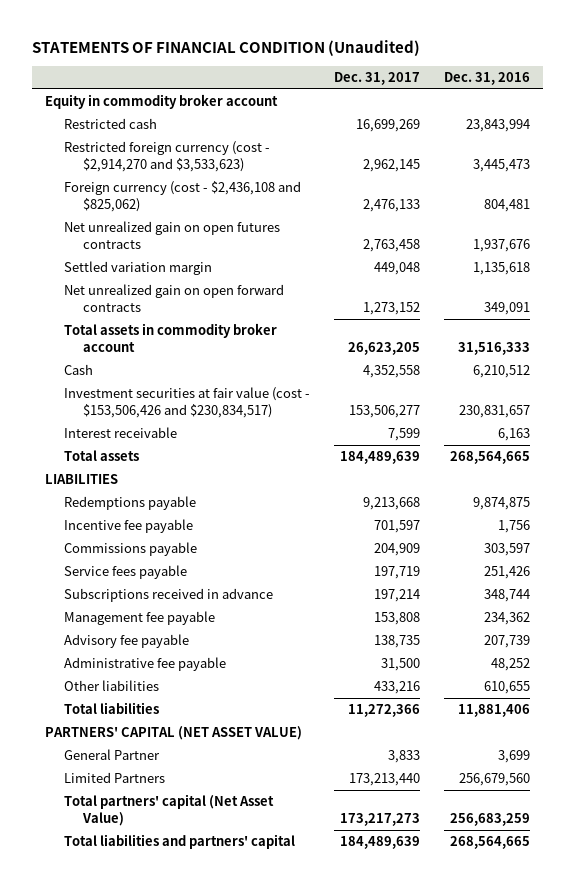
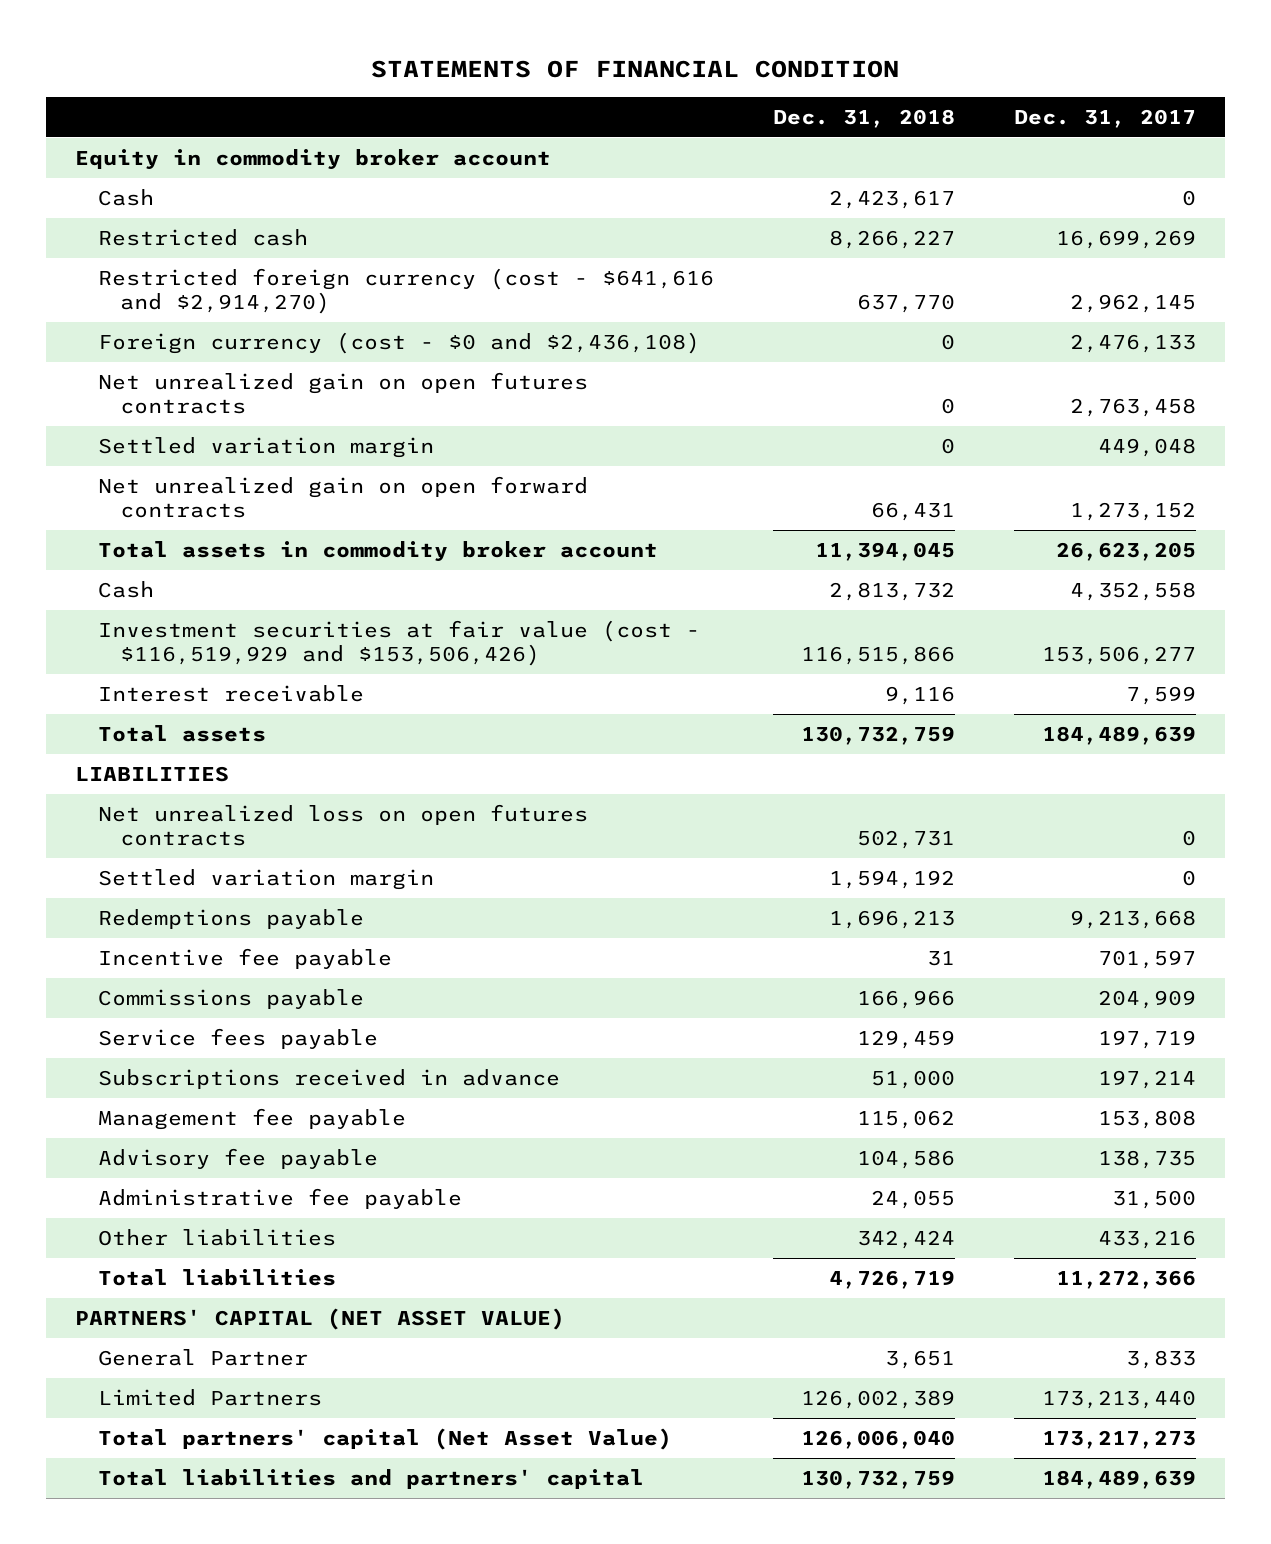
[32,39,421,56] STATEMENTS OF FINANCIAL CONDITION (Unaudited) -> [371,60,900,79] STATEMENTS OF FINANCIAL CONDITION
[444,72,531,86] Dec. 31, 2016 -> none
none -> [772,109,955,129] Dec. 31, 2018
none -> [97,188,154,206] Cash
[63,141,270,173] Restricted foreign currency (cost - $2,914,270 and $3,533,623) -> [97,267,714,314] Restricted foreign currency (cost - $641,616 and $2,914,270)
[63,181,301,213] Foreign currency (cost - $2,436,108 and $825,062) -> [97,331,700,354] Foreign currency (cost - $0 and $2,436,108)
[63,387,310,419] Investment securities at fair value (cost - $153,506,426 and $230,834,517) -> [97,619,700,666] Investment securities at fair value (cost - $116,519,929 and $153,506,426)
none -> [97,803,588,846] Net unrealized loss on open futures contracts
none -> [97,868,434,890] Settled variation margin

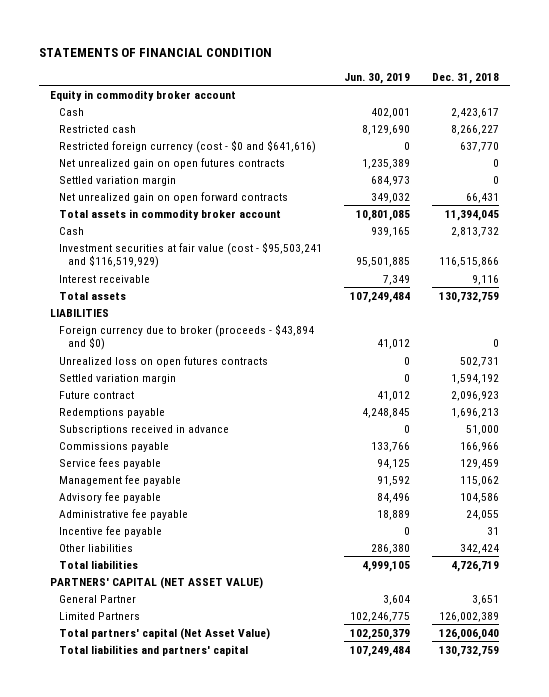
[1013,109,1196,129] Dec. 31, 2017 -> none
none -> [344,72,411,84] Jun. 30, 2019
[97,331,700,354] Foreign currency (cost - $0 and $2,436,108) -> none
[97,267,714,314] Restricted foreign currency (cost - $641,616 and $2,914,270) -> [59,139,317,153] Restricted foreign currency (cost - $0 and $641,616)
[97,619,700,666] Investment securities at fair value (cost - $116,519,929 and $153,506,426) -> [59,241,323,269] Investment securities at fair value (cost - $95,503,241 and $116,519,929)
none -> [59,323,315,351] Foreign currency due to broker (proceeds - $43,894 and $0)
[97,803,588,846] Net unrealized loss on open futures contracts -> [59,355,269,367] Unrealized loss on open futures contracts
none -> [59,390,135,399] Future contract
[97,1068,560,1089] Subscriptions received in advance -> [59,424,230,435] Subscriptions received in advance
[97,947,392,969] Incentive fee payable -> [59,525,163,537] Incentive fee payable

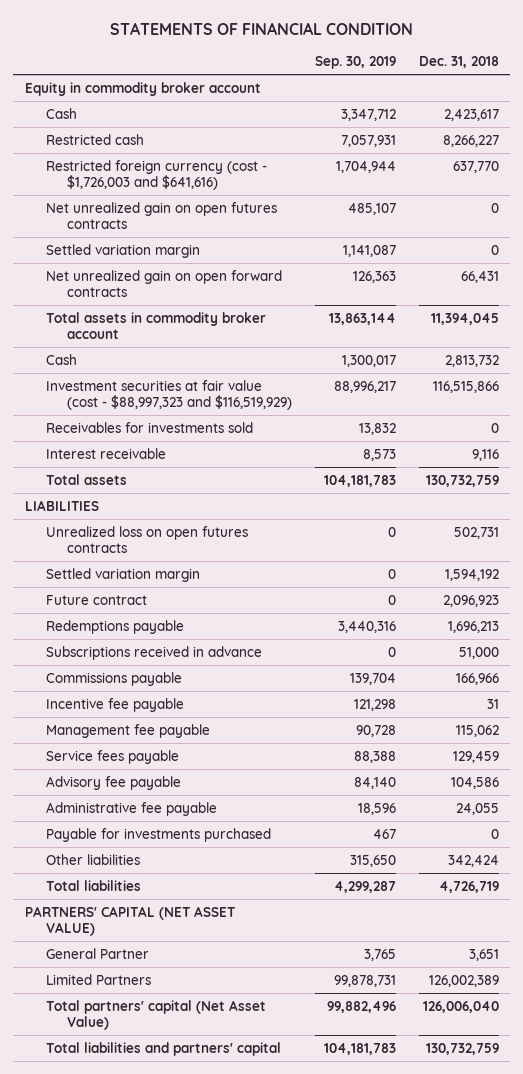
[344,72,411,84] Jun. 30, 2019 -> none
none -> [314,56,396,70] Sep. 30, 2019
[59,139,317,153] Restricted foreign currency (cost - $0 and $641,616) -> [45,159,267,190] Restricted foreign currency (cost - $1,726,003 and $641,616)
[59,241,323,269] Investment securities at fair value (cost - $95,503,241 and $116,519,929) -> [45,379,292,410] Investment securities at fair value (cost - $88,997,323 and $116,519,929)
none -> [45,421,253,433] Receivables for investments sold
[59,323,315,351] Foreign currency due to broker (proceeds - $43,894 and $0) -> none
[59,525,163,537] Incentive fee payable -> [45,697,184,712] Incentive fee payable
[59,457,162,469] Service fees payable -> [45,749,179,764] Service fees payable
none -> [45,827,271,842] Payable for investments purchased

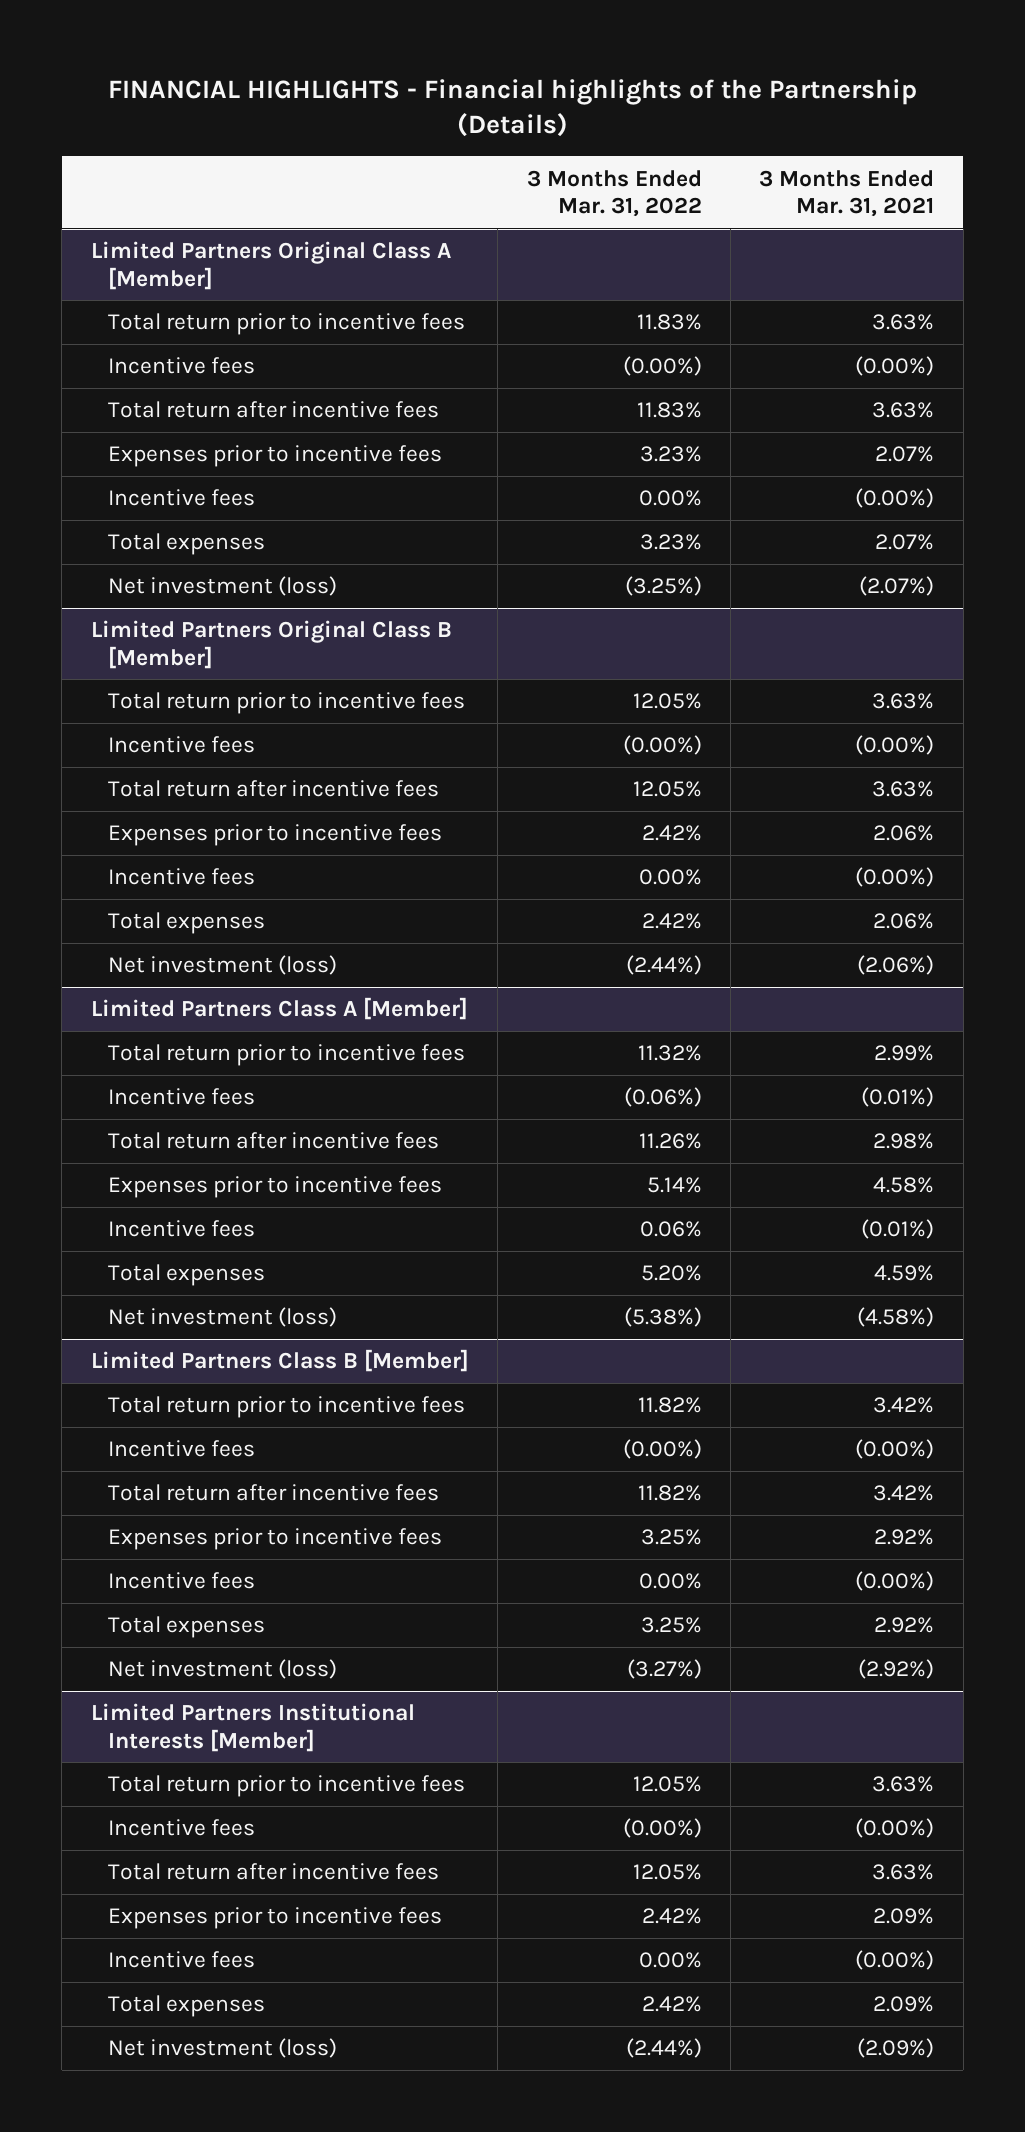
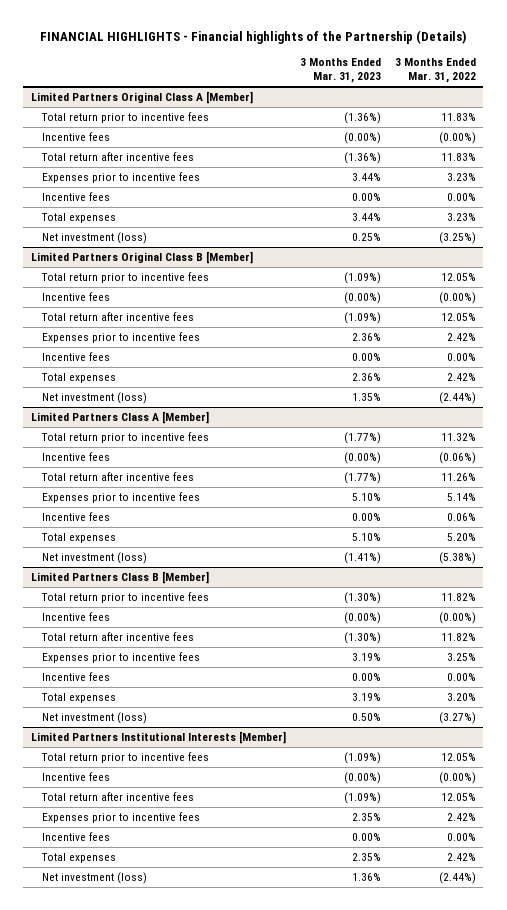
[759,169,935,218] 3 Months Ended Mar. 31, 2021 -> none
none -> [299,58,381,84] 3 Months Ended Mar. 31, 2023
[640,1617,702,1634] 3.25% -> [447,693,477,702] 3.20%

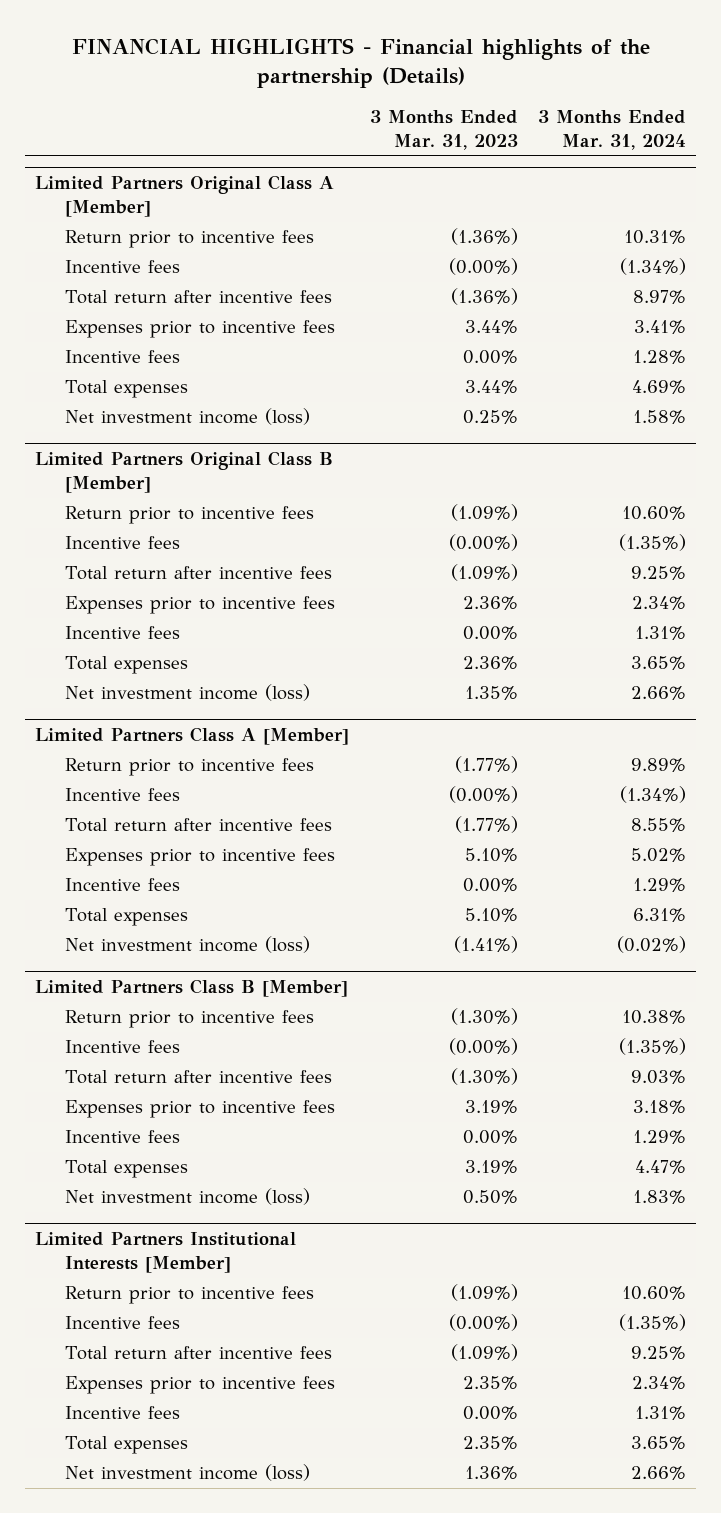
[40,29,467,44] FINANCIAL HIGHLIGHTS - Financial highlights of the Partnership (Details) -> [71,38,650,88] FINANCIAL HIGHLIGHTS - Financial highlights of the partnership (Details)
[395,58,477,84] 3 Months Ended Mar. 31, 2022 -> none
none -> [537,109,686,150] 3 Months Ended Mar. 31, 2024
[40,112,209,124] Total return prior to incentive fees -> [65,230,315,249] Return prior to incentive fees
[41,232,147,245] Net investment (loss) -> [65,408,311,426] Net investment income (loss)
[40,272,209,284] Total return prior to incentive fees -> [65,506,315,525] Return prior to incentive fees
[41,392,147,405] Net investment (loss) -> [65,684,311,702] Net investment income (loss)
[40,432,209,444] Total return prior to incentive fees -> [65,758,315,777] Return prior to incentive fees
[41,552,147,565] Net investment (loss) -> [65,936,311,954] Net investment income (loss)
[40,592,209,604] Total return prior to incentive fees -> [65,1010,315,1029] Return prior to incentive fees
[41,712,147,725] Net investment (loss) -> [65,1188,311,1206] Net investment income (loss)
[40,752,209,764] Total return prior to incentive fees -> [65,1286,315,1305] Return prior to incentive fees
[41,872,147,885] Net investment (loss) -> [65,1464,311,1482] Net investment income (loss)

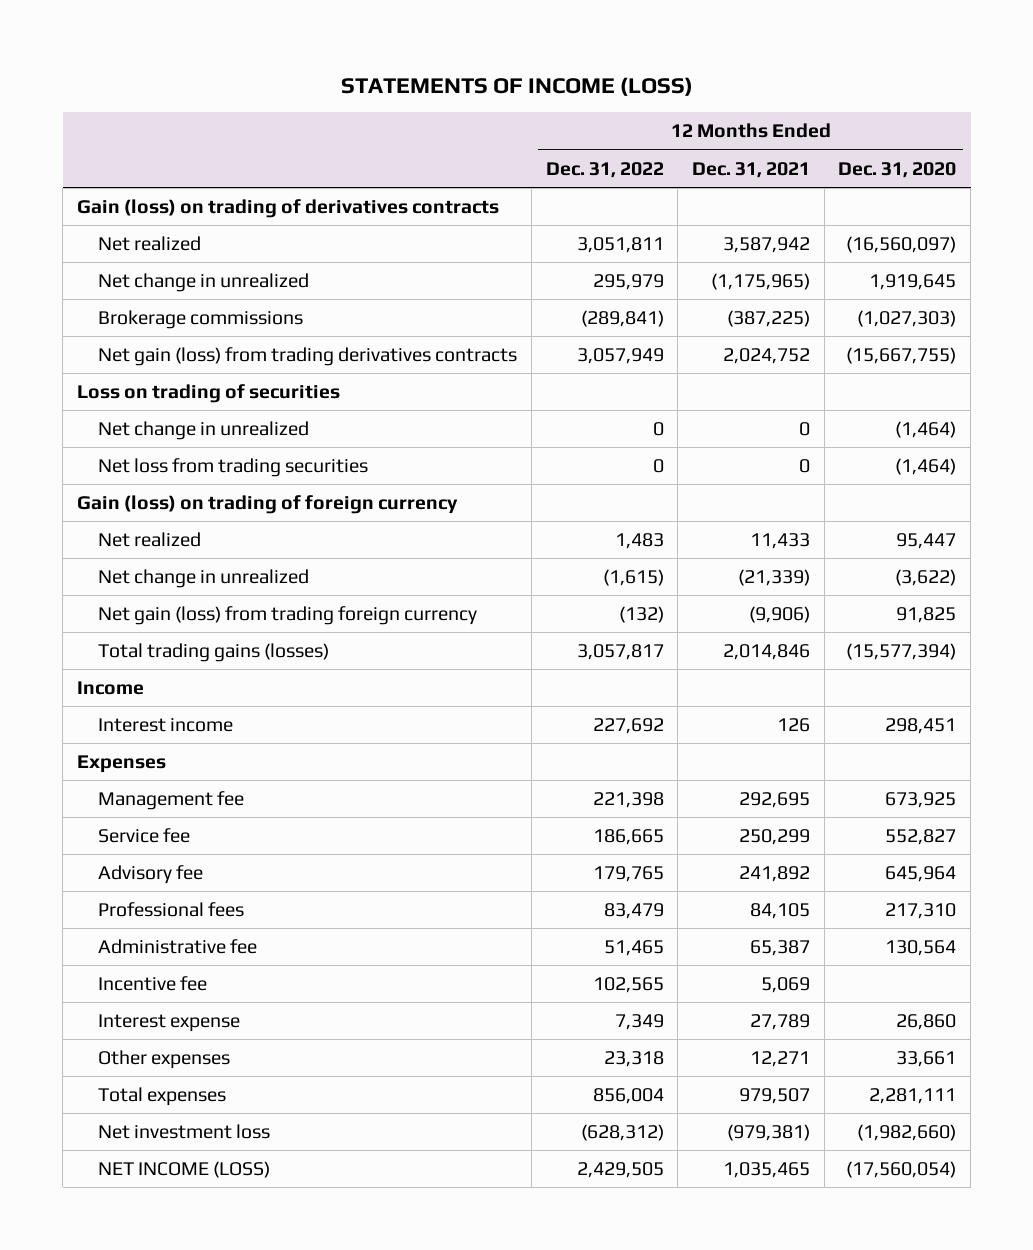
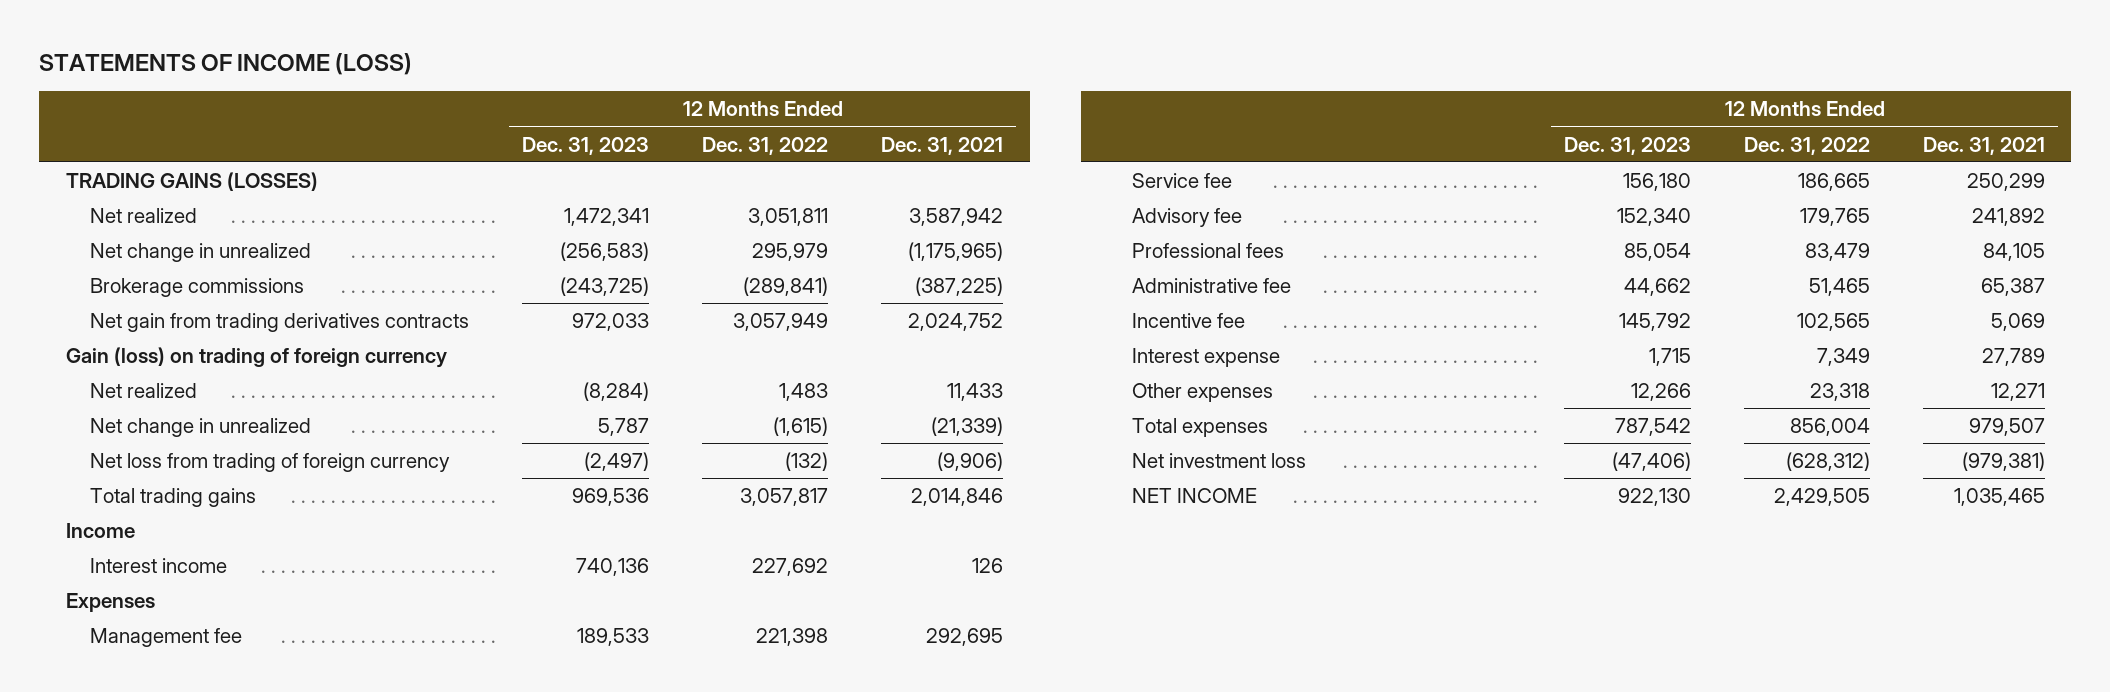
[838,161,957,178] Dec. 31, 2020 -> none
none -> [522,136,650,155] Dec. 31, 2023
[76,198,499,218] Gain (loss) on trading of derivatives contracts -> none
none -> [65,172,318,192] TRADING GAINS (LOSSES)
[76,383,340,403] Loss on trading of securities -> none
[98,420,310,440] Net change in unrealized -> none
[98,457,369,477] Net loss from trading securities -> none
[98,346,518,366] Net gain (loss) from trading derivatives contracts -> [90,313,470,333] Net gain from trading derivatives contracts
[98,605,478,625] Net gain (loss) from trading foreign currency -> [90,453,451,473] Net loss from trading of foreign currency
[98,642,330,662] Total trading gains (losses) -> [90,488,257,508] Total trading gains
[98,1160,271,1178] NET INCOME (LOSS) -> [1132,488,1258,504] NET INCOME

